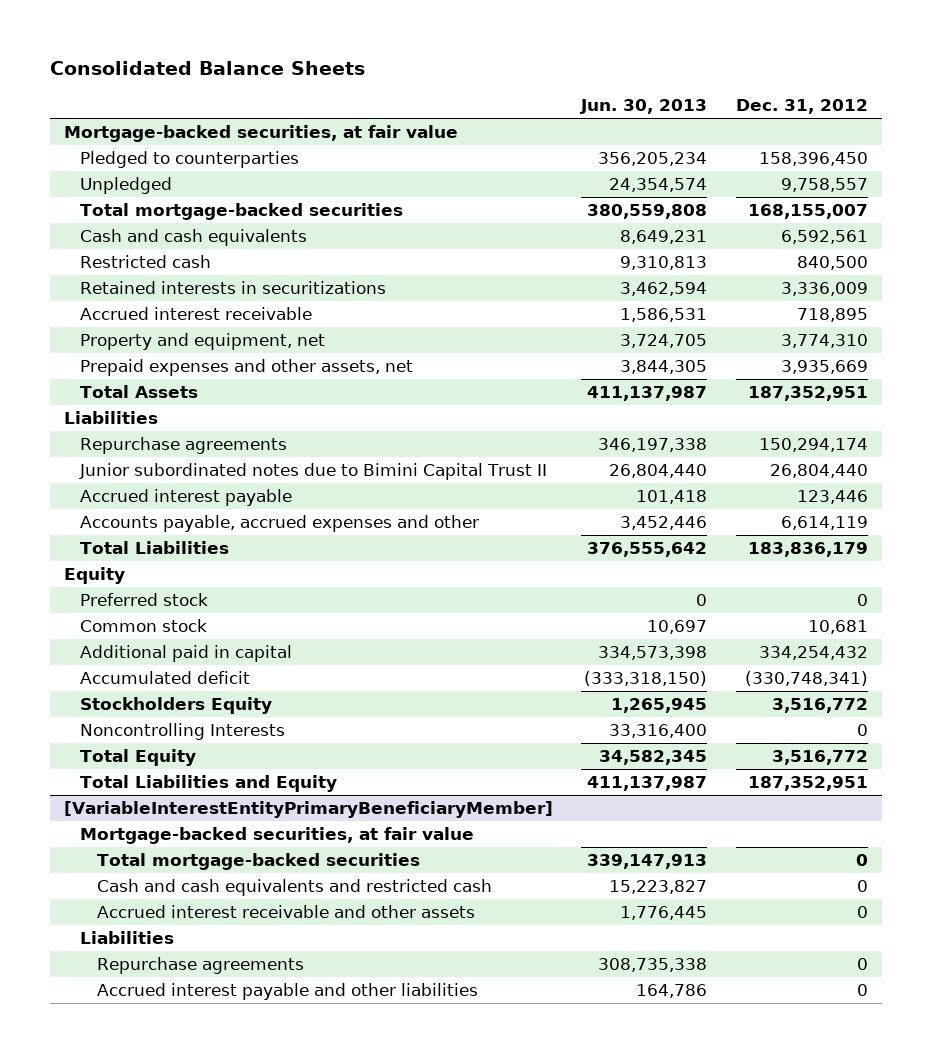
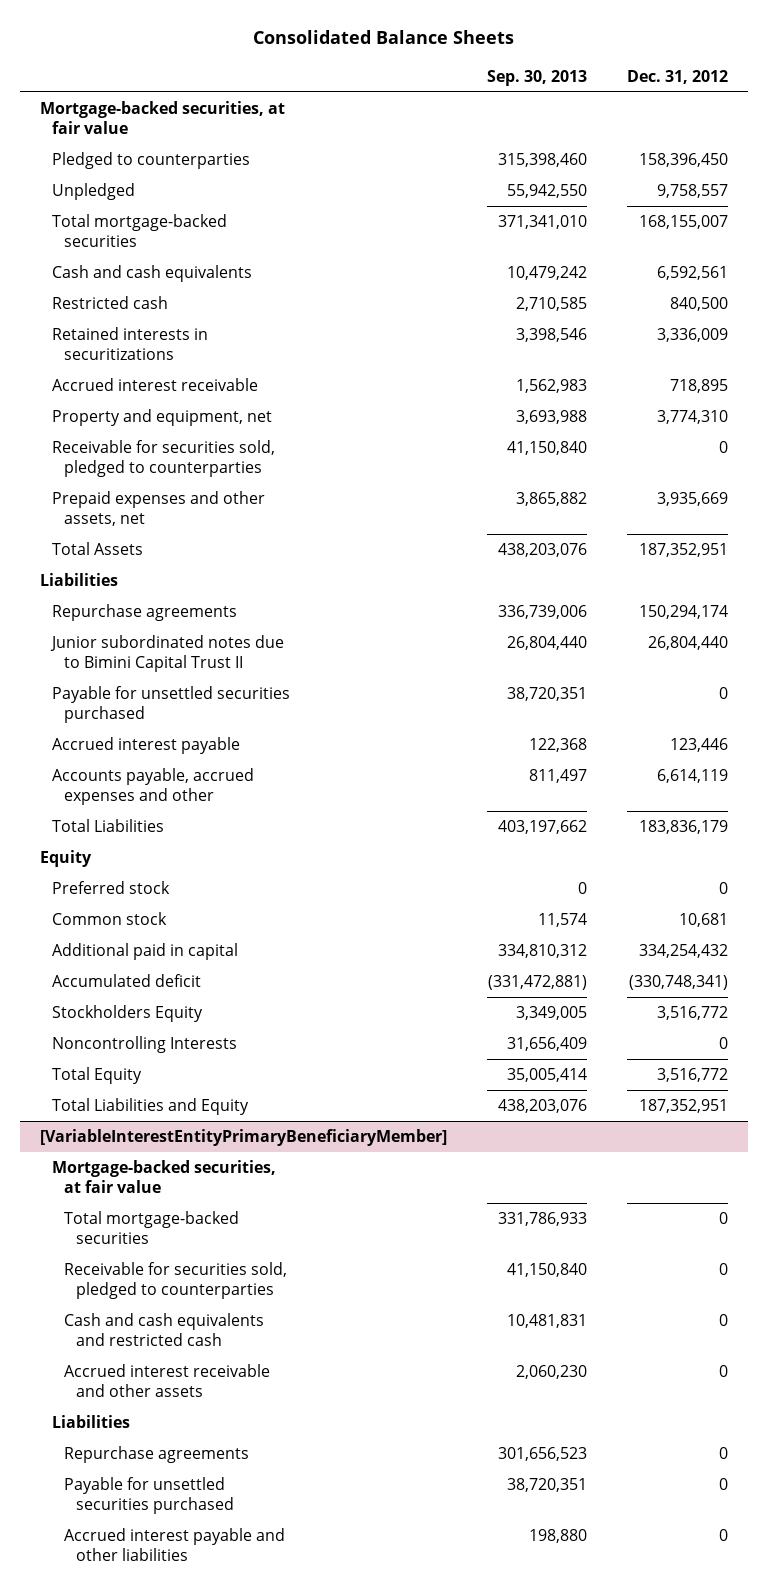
[580,99,708,115] Jun. 30, 2013 -> none
none -> [487,69,588,86] Sep. 30, 2013
none -> [51,440,275,478] Receivable for securities sold, pledged to counterparties
none -> [51,686,290,724] Payable for unsettled securities purchased
none -> [63,1262,287,1300] Receivable for securities sold, pledged to counterparties
none -> [63,1477,234,1515] Payable for unsettled securities purchased

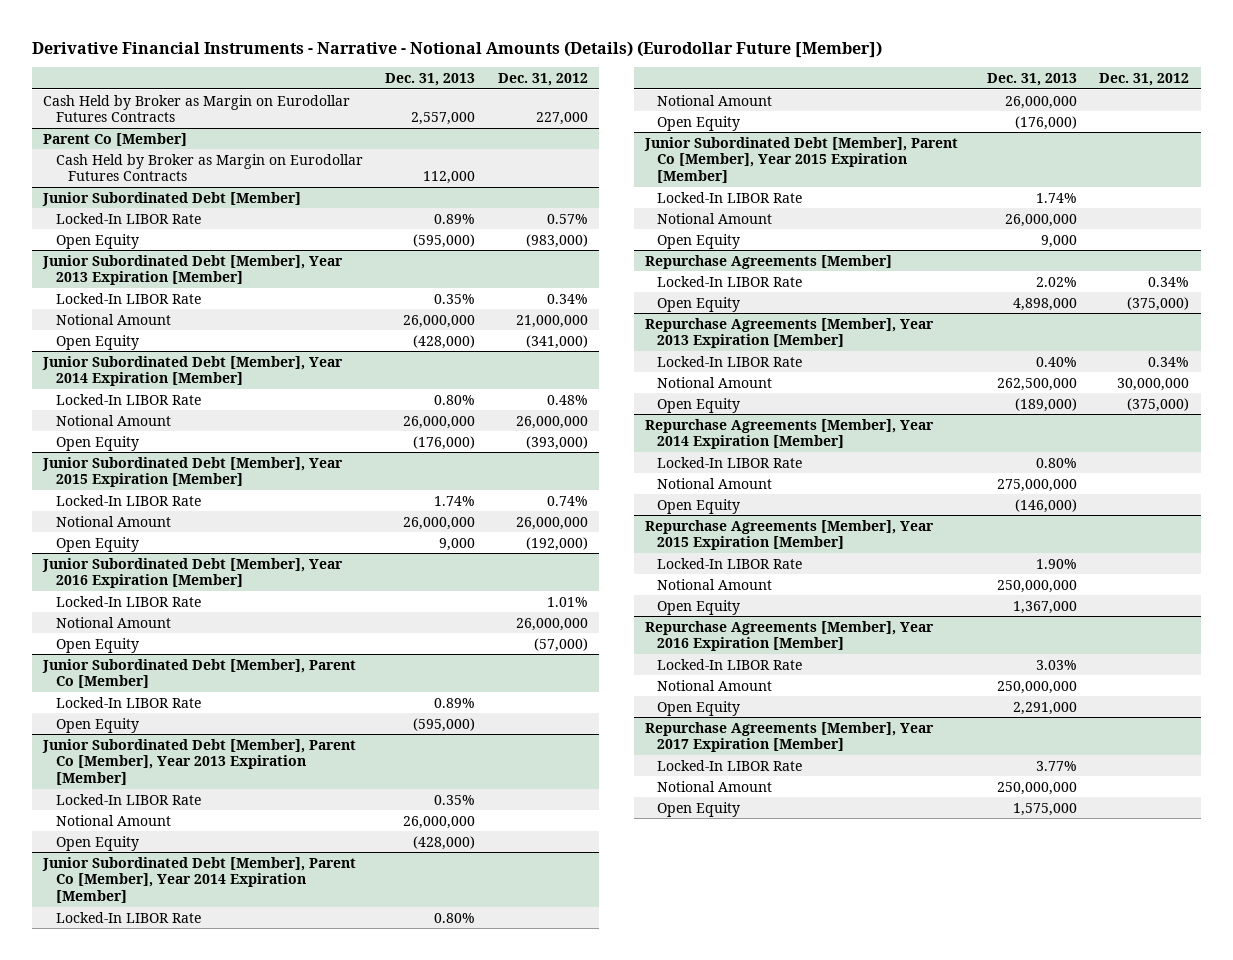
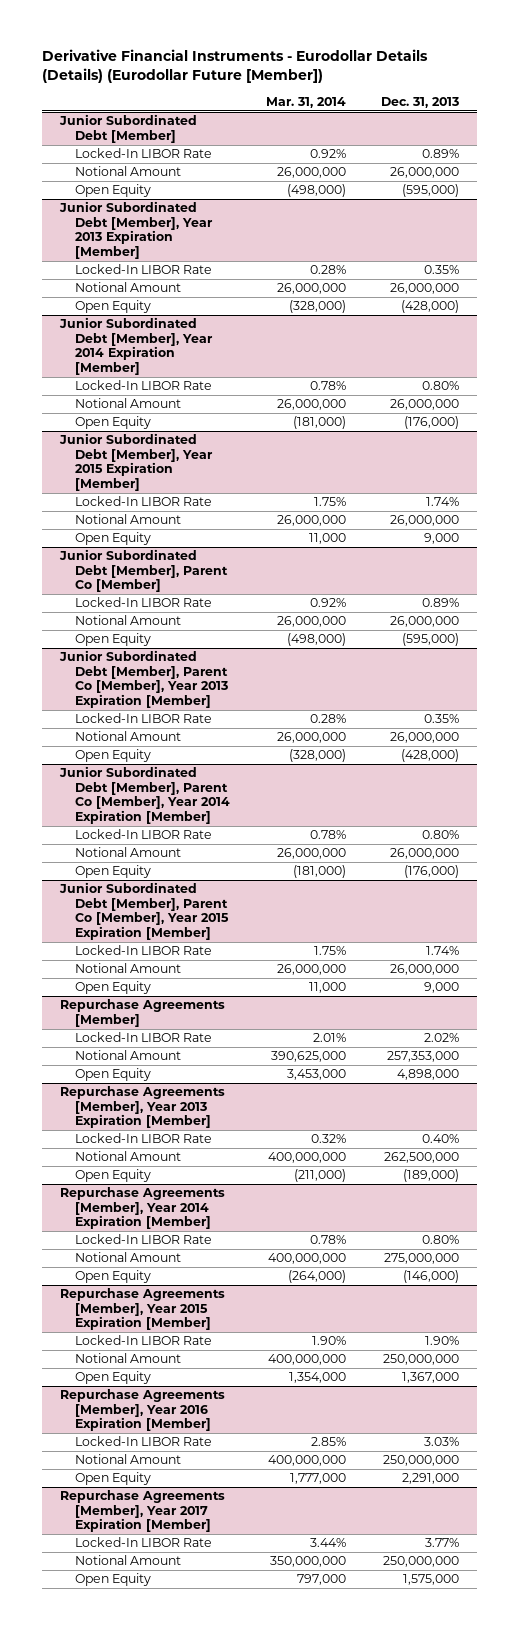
[32,40,883,58] Derivative Financial Instruments - Narrative - Notional Amounts (Details) (Eurodollar Future [Member]) -> [42,49,429,84] Derivative Financial Instruments - Eurodollar Details (Details) (Eurodollar Future [Member])
[497,73,588,87] Dec. 31, 2012 -> none
none -> [265,96,346,108] Mar. 31, 2014
[43,94,351,123] Cash Held by Broker as Margin on Eurodollar Futures Contracts -> none
[43,132,188,146] Parent Co [Member] -> none
[55,153,363,182] Cash Held by Broker as Margin on Eurodollar Futures Contracts -> none
none -> [74,166,181,177] Notional Amount
[42,557,344,589] Junior Subordinated Debt [Member], Year 2016 Expiration [Member] -> none
[55,595,201,607] Locked-In LIBOR Rate -> none
[55,616,171,628] Notional Amount -> none
[55,637,139,653] Open Equity -> none
none -> [74,615,181,626] Notional Amount
none -> [74,1050,181,1061] Notional Amount

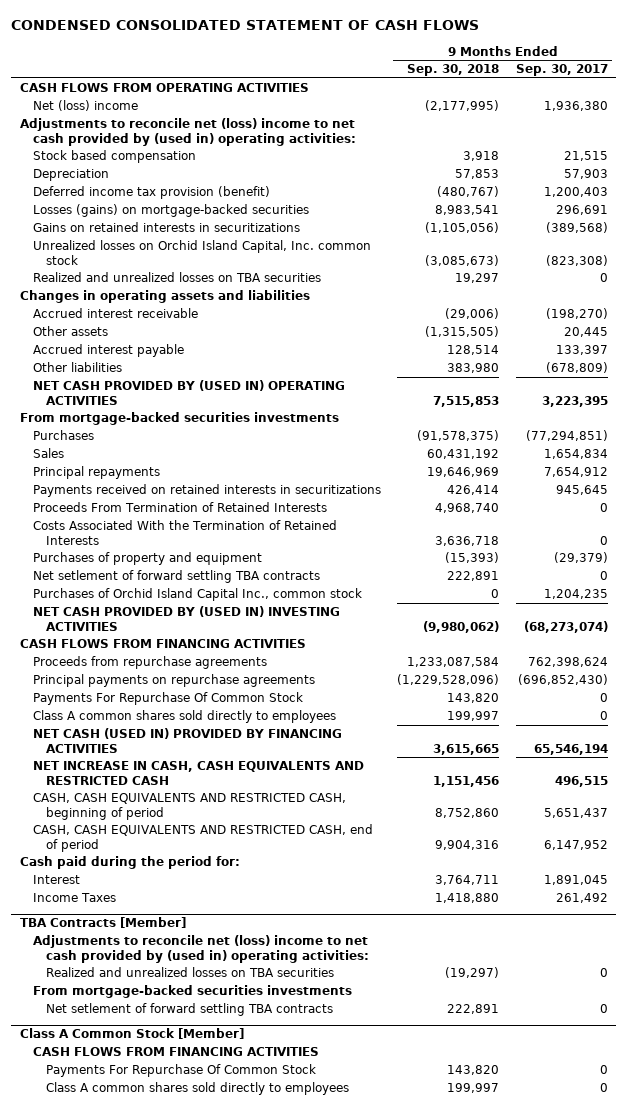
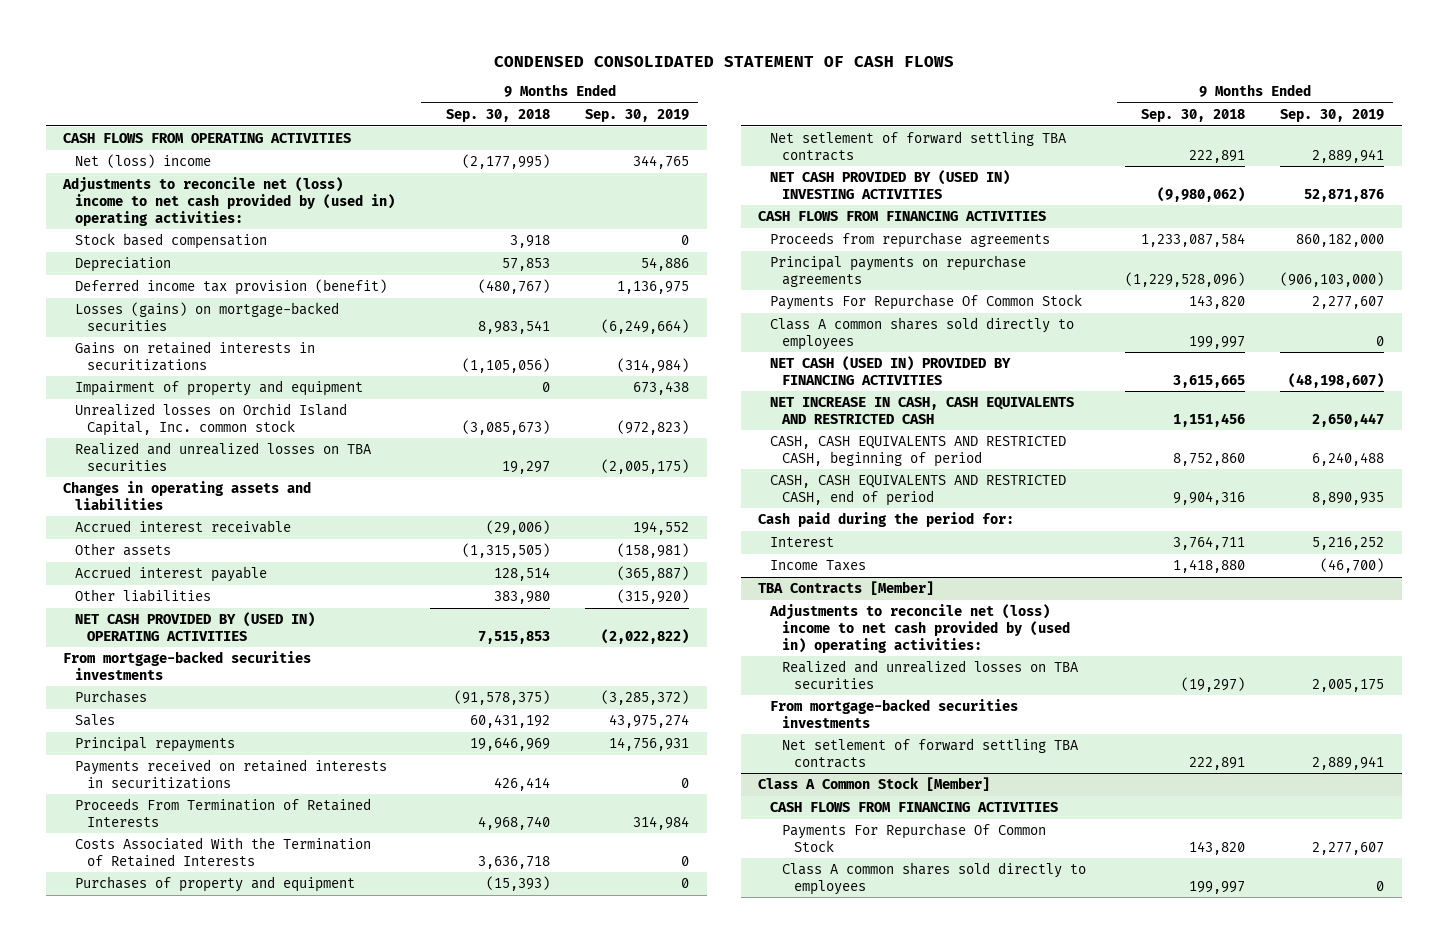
[515,64,608,77] Sep. 30, 2017 -> none
none -> [585,109,690,123] Sep. 30, 2019
none -> [75,380,364,397] Impairment of property and equipment
[32,588,362,602] Purchases of Orchid Island Capital Inc., common stock -> none

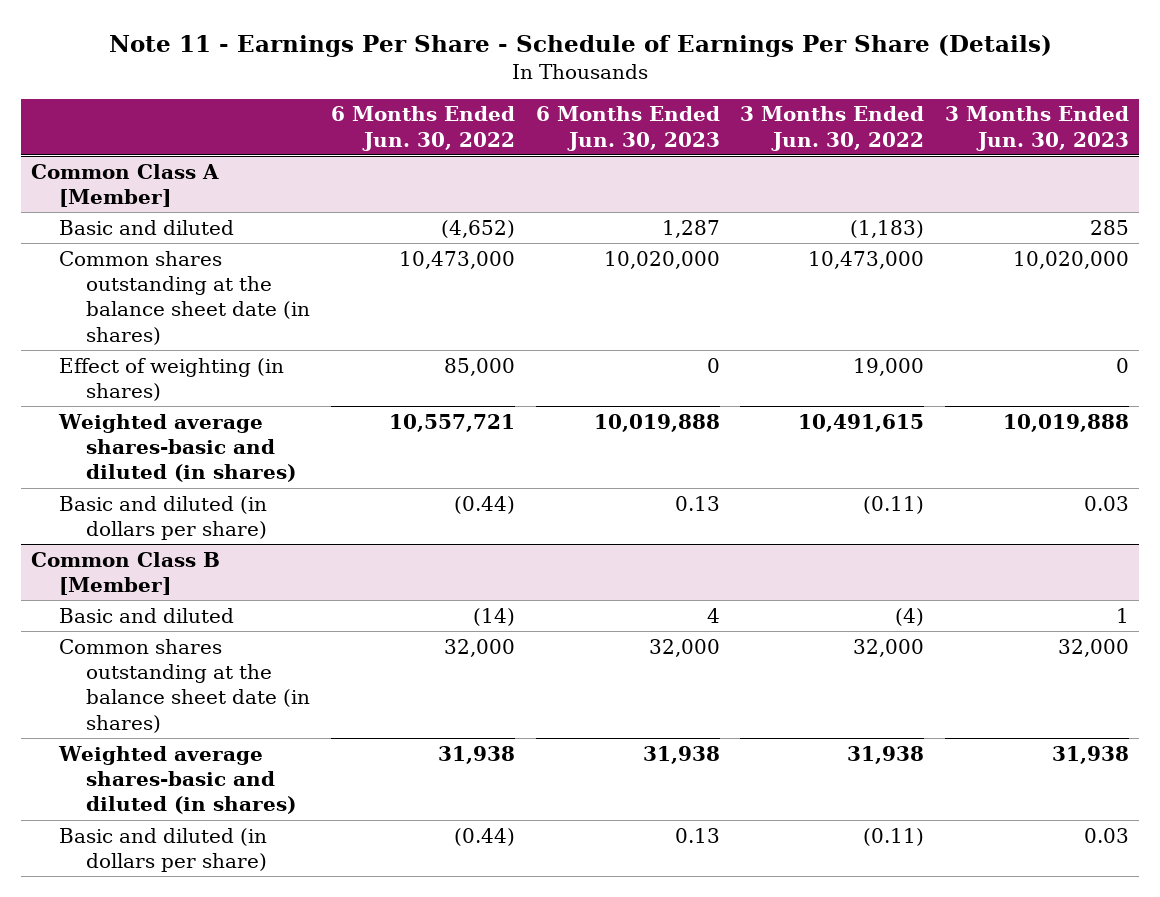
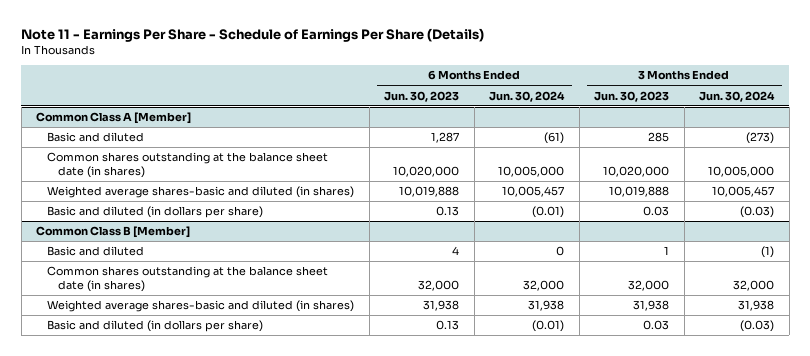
[331,106,516,151] 6 Months Ended Jun. 30, 2022 -> none
[740,106,925,151] 3 Months Ended Jun. 30, 2022 -> none
none -> [489,90,566,102] Jun. 30, 2024
none -> [699,90,776,102] Jun. 30, 2024
[58,357,284,402] Effect of weighting (in shares) -> none

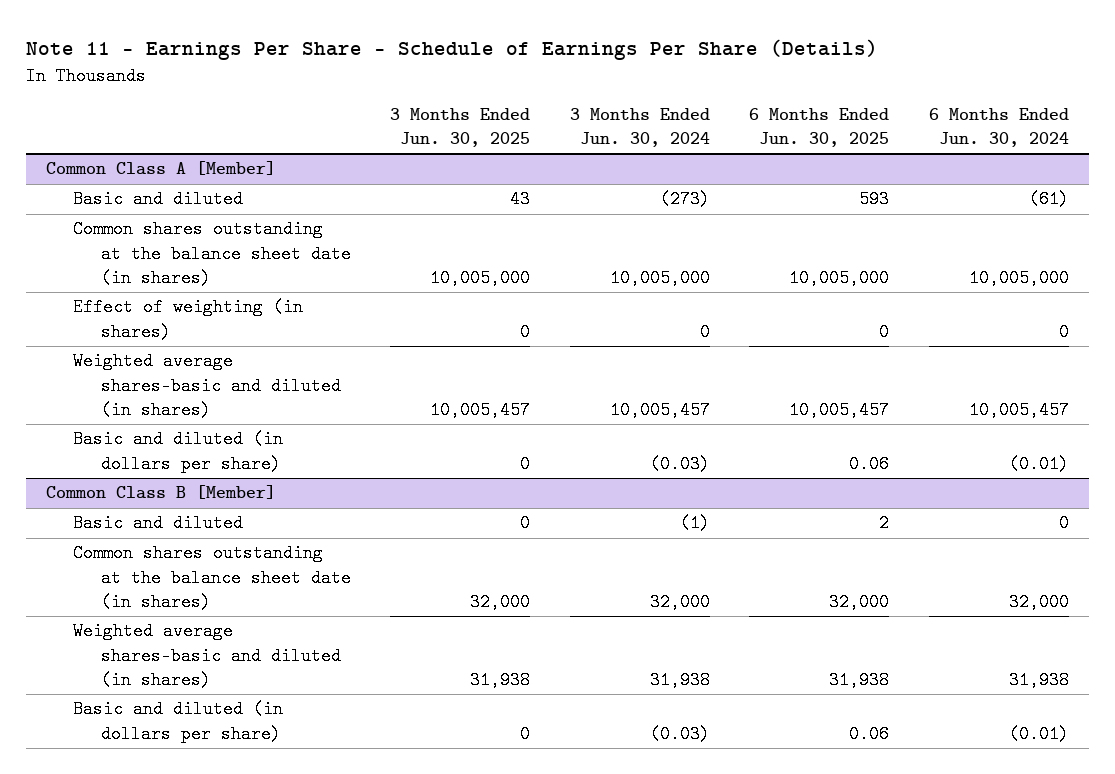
[384,90,460,102] Jun. 30, 2023 -> none
[594,90,670,102] Jun. 30, 2023 -> none
none -> [390,107,531,148] 3 Months Ended Jun. 30, 2025
none -> [749,107,890,148] 6 Months Ended Jun. 30, 2025
none -> [73,298,304,341] Effect of weighting (in shares)

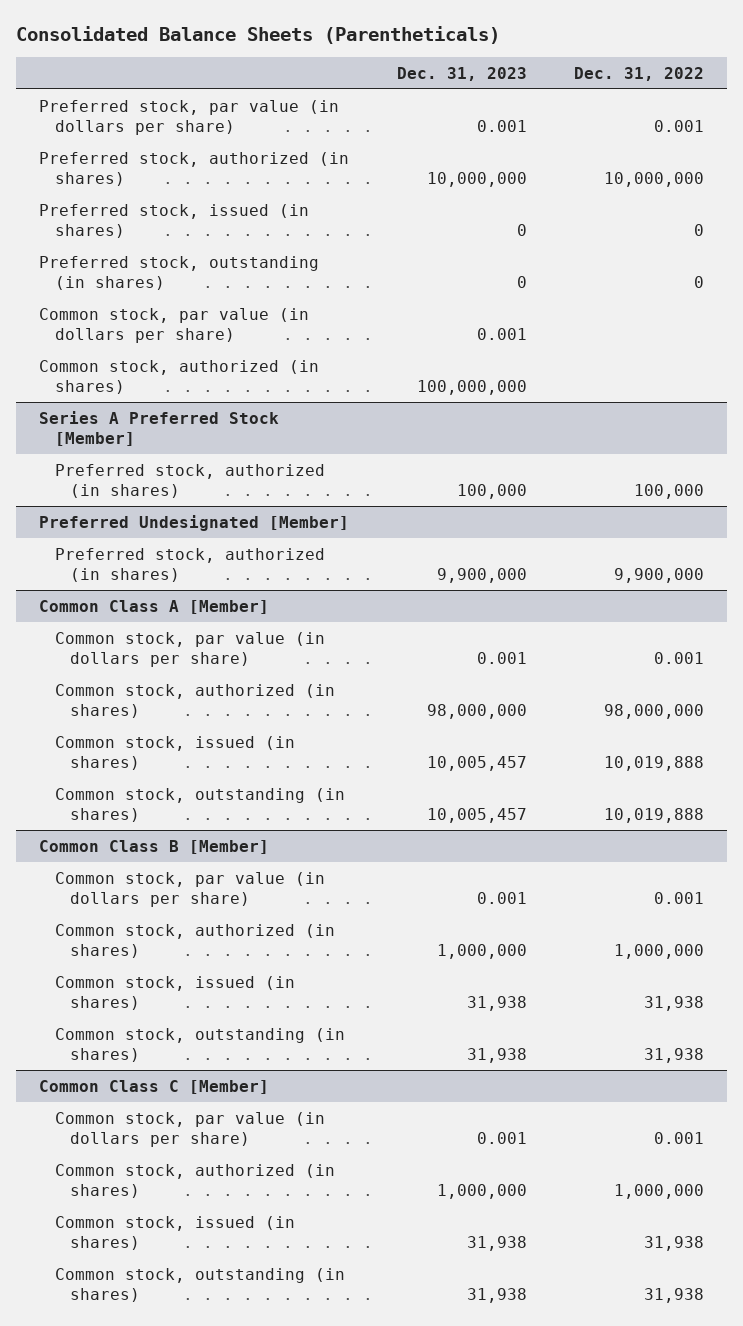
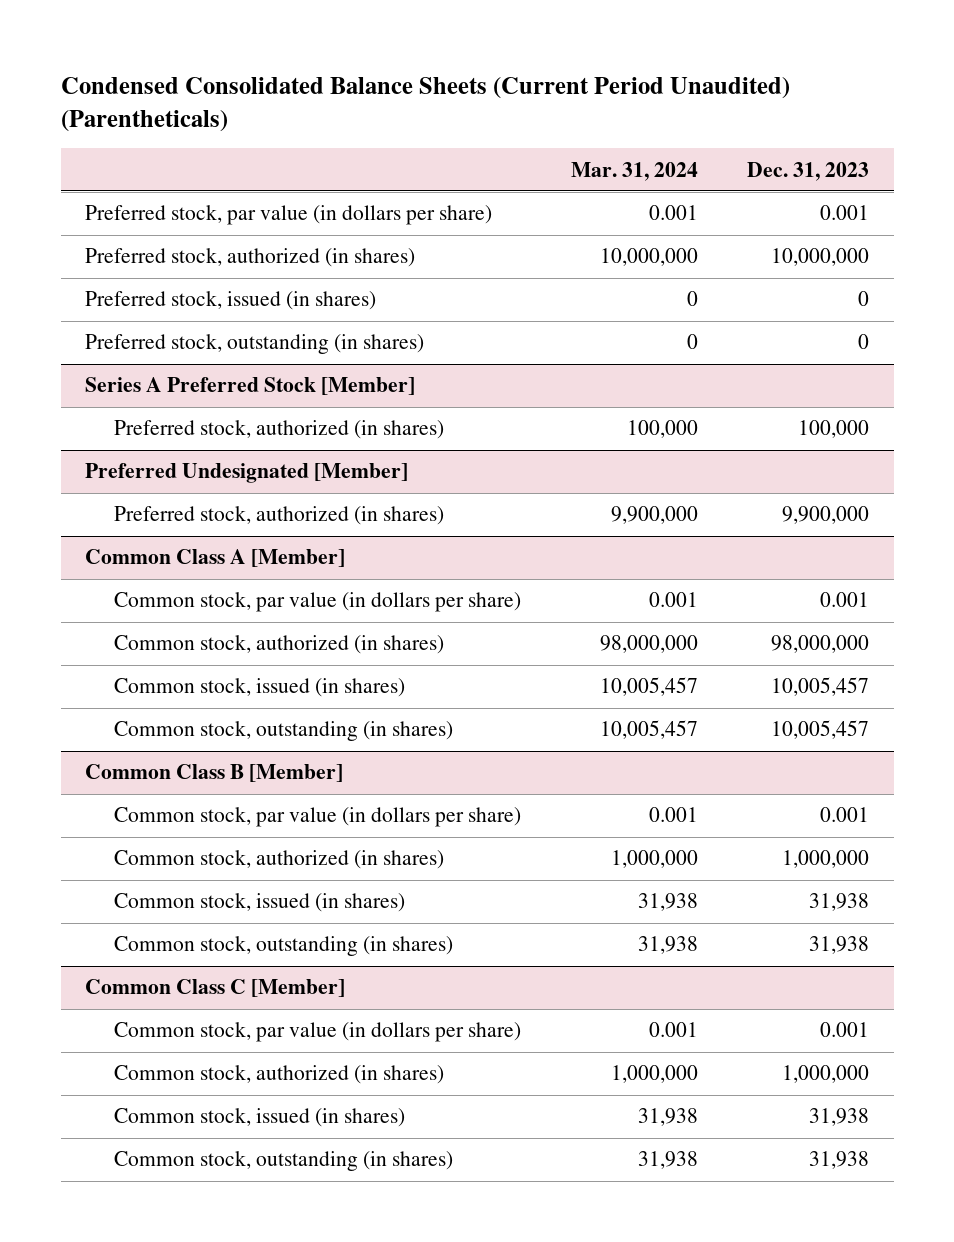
[15,25,500,44] Consolidated Balance Sheets (Parentheticals) -> [60,76,790,132] Condensed Consolidated Balance Sheets (Current Period Unaudited) (Parentheticals)
[573,66,704,81] Dec. 31, 2022 -> none
none -> [570,161,698,181] Mar. 31, 2024
[39,308,310,344] Common stock, par value (in dollars per share) -> none
[39,360,320,395] Common stock, authorized (in shares) -> none

